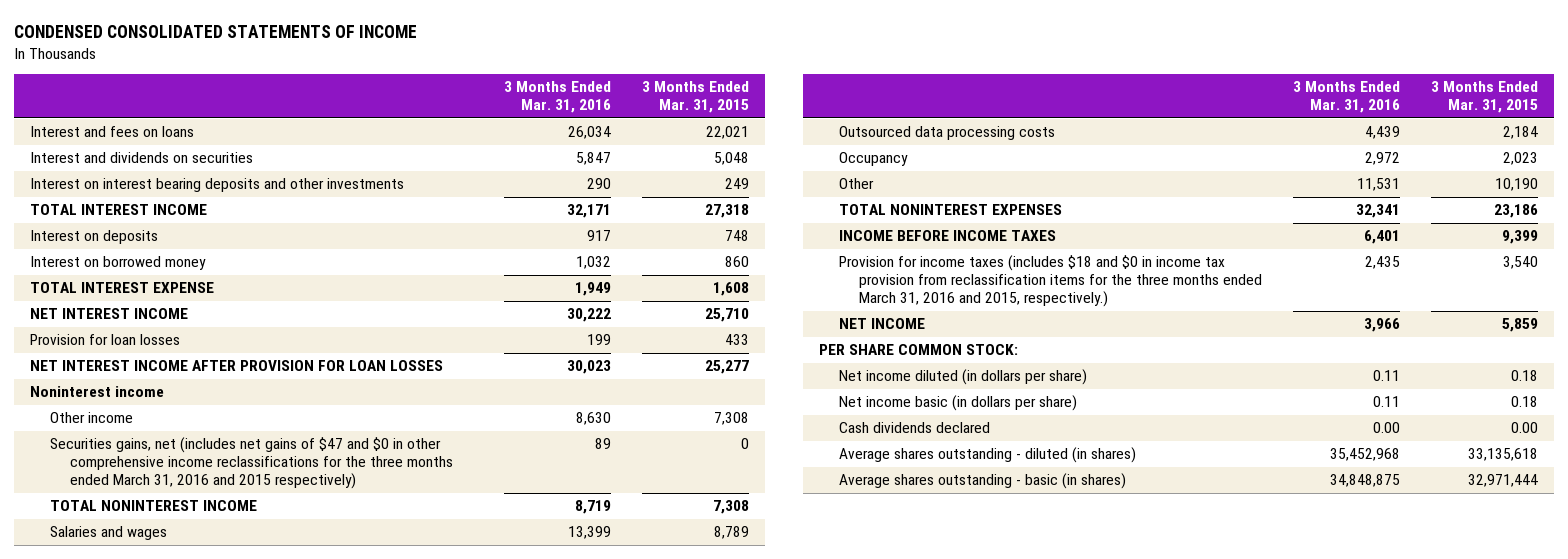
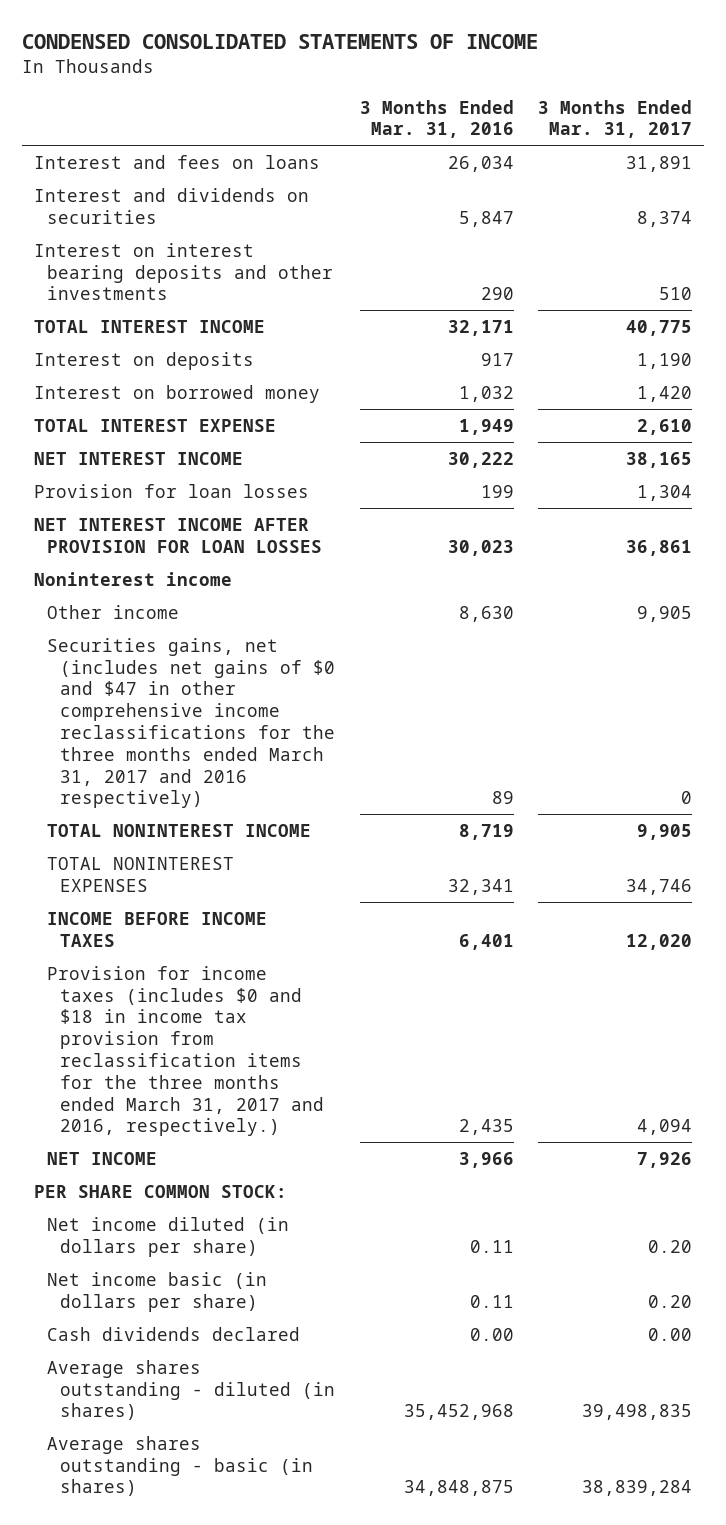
[642,81,750,114] 3 Months Ended Mar. 31, 2015 -> none
none -> [537,99,692,139] 3 Months Ended Mar. 31, 2017
[49,437,453,490] Securities gains, net (includes net gains of $47 and $0 in other comprehensive income reclassifications for the three months ended March 31, 2016 and 2015 respectively) -> [46,637,336,809] Securities gains, net (includes net gains of $0 and $47 in other comprehensive income reclassifications for the three months ended March 31, 2017 and 2016 respectively)
[49,526,167,541] Salaries and wages -> none
[838,126,1055,141] Outsourced data processing costs -> none
[838,152,908,167] Occupancy -> none
[838,178,874,190] Other -> none
[838,255,1263,308] Provision for income taxes (includes $18 and $0 in income tax provision from reclassification items for the three months ended March 31, 2016 and 2015, respectively.) -> [46,965,325,1137] Provision for income taxes (includes $0 and $18 in income tax provision from reclassification items for the three months ended March 31, 2017 and 2016, respectively.)

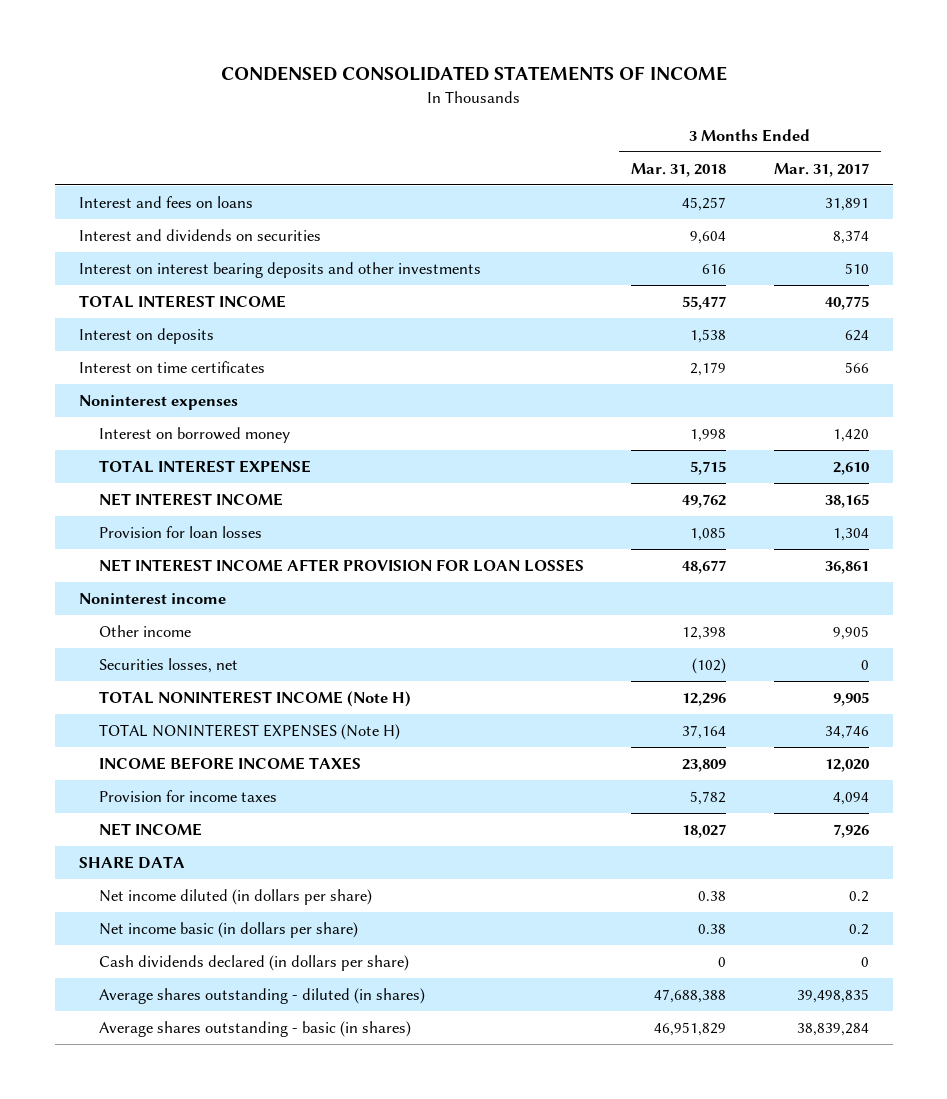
[359,99,514,139] 3 Months Ended Mar. 31, 2016 -> none
none -> [631,162,727,177] Mar. 31, 2018
[636,352,692,369] 1,190 -> [844,329,869,341] 624
none -> [78,360,265,373] Interest on time certificates
none -> [78,394,238,410] Noninterest expenses
[46,637,336,809] Securities gains, net (includes net gains of $0 and $47 in other comprehensive income reclassifications for the three months ended March 31, 2017 and 2016 respectively) -> [98,657,238,673] Securities losses, net
[46,823,311,837] TOTAL NONINTEREST INCOME -> [98,690,411,707] TOTAL NONINTEREST INCOME (Note H)
[46,856,234,892] TOTAL NONINTEREST EXPENSES -> [98,723,400,740] TOTAL NONINTEREST EXPENSES (Note H)
[46,965,325,1137] Provision for income taxes (includes $0 and $18 in income tax provision from reclassification items for the three months ended March 31, 2017 and 2016, respectively.) -> [98,789,277,802] Provision for income taxes
[33,1184,287,1198] PER SHARE COMMON STOCK: -> [78,855,185,869] SHARE DATA
[647,1239,692,1253] 0.20 -> [848,890,869,902] 0.2
[647,1294,692,1308] 0.20 -> [848,923,869,935] 0.2
[46,1326,300,1341] Cash dividends declared -> [98,954,409,971] Cash dividends declared (in dollars per share)
[647,1327,692,1341] 0.00 -> [860,956,869,967] 0

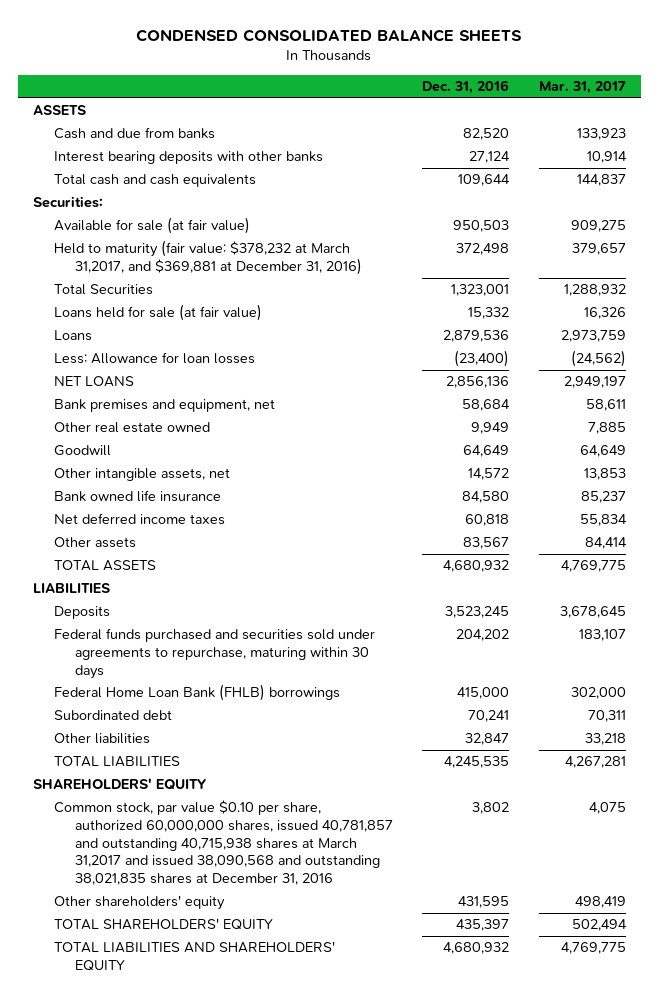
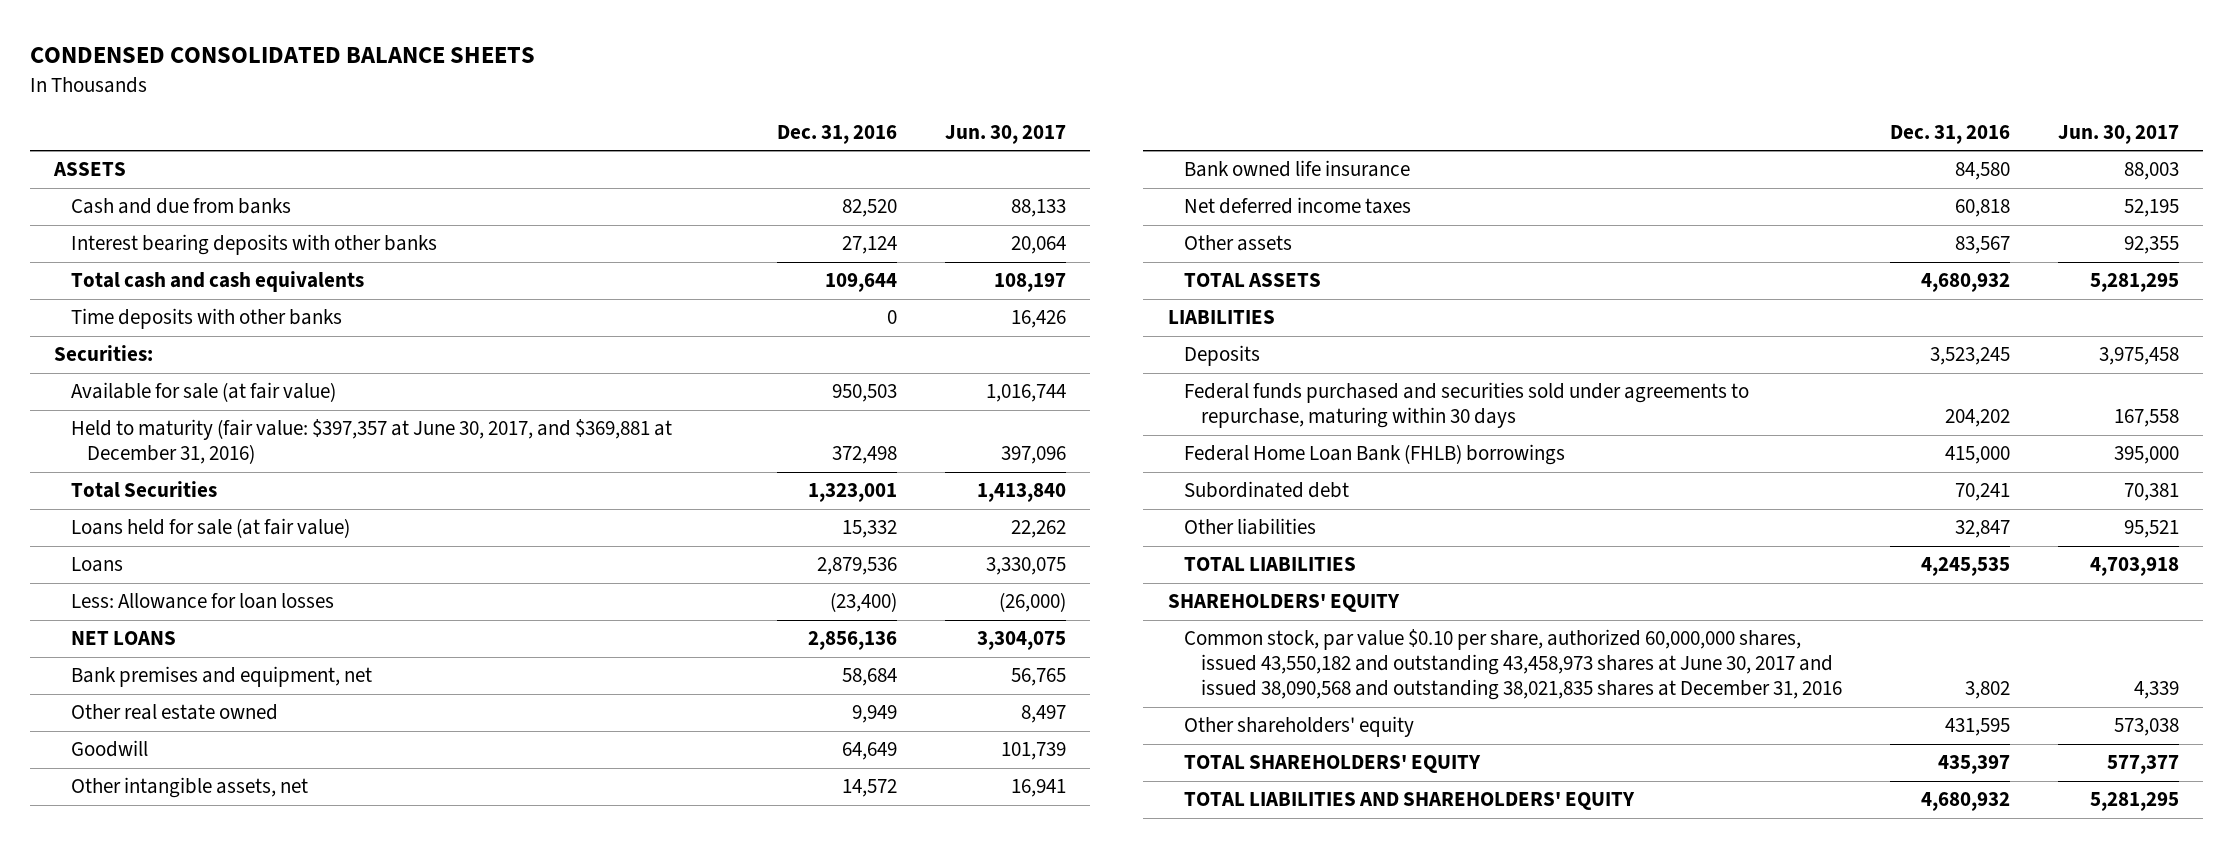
[538,81,626,95] Mar. 31, 2017 -> none
none -> [945,124,1067,144] Jun. 30, 2017
none -> [70,308,342,330] Time deposits with other banks
[53,240,362,276] Held to maturity (fair value: $378,232 at March 31,2017, and $369,881 at December 31, 2016) -> [70,419,672,465] Held to maturity (fair value: $397,357 at June 30, 2017, and $369,881 at December 31, 2016)
[53,800,393,886] Common stock, par value $0.10 per share, authorized 60,000,000 shares, issued 40,781,857 and outstanding 40,715,938 shares at March 31,2017 and issued 38,090,568 and outstanding 38,021,835 shares at December 31, 2016 -> [1184,629,1842,701] Common stock, par value $0.10 per share, authorized 60,000,000 shares, issued 43,550,182 and outstanding 43,458,973 shares at June 30, 2017 and issued 38,090,568 and outstanding 38,021,835 shares at December 31, 2016

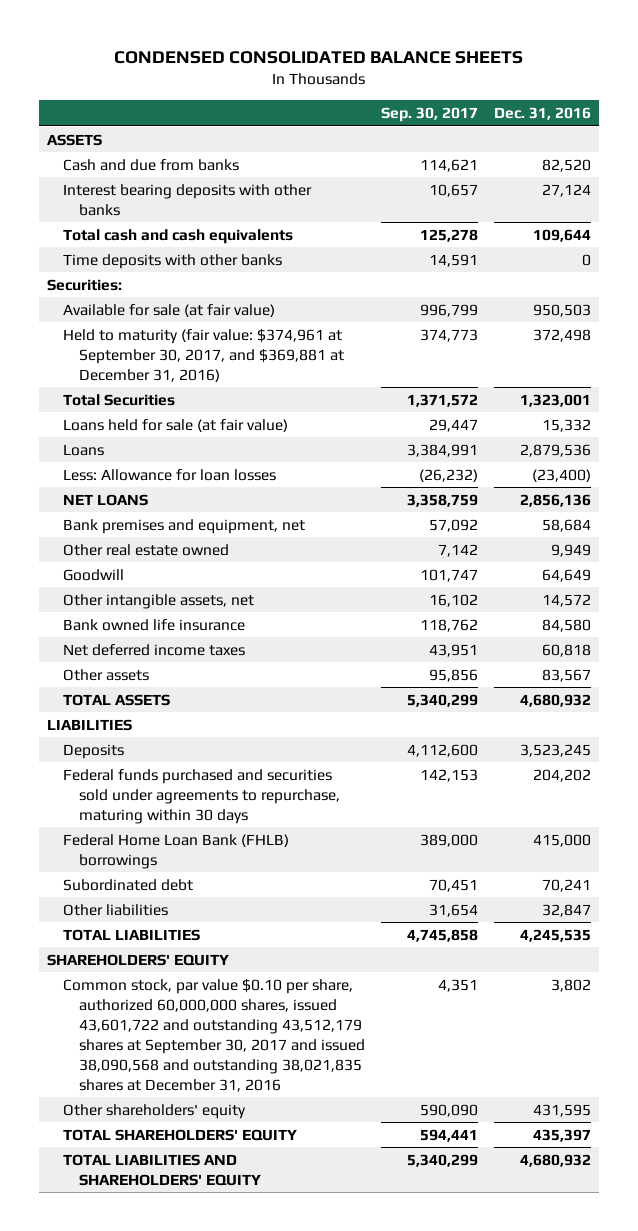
[945,124,1067,144] Jun. 30, 2017 -> none
none -> [380,107,478,123] Sep. 30, 2017
[70,419,672,465] Held to maturity (fair value: $397,357 at June 30, 2017, and $369,881 at December 31, 2016) -> [62,328,344,382] Held to maturity (fair value: $374,961 at September 30, 2017, and $369,881 at December 31, 2016)
[1184,629,1842,701] Common stock, par value $0.10 per share, authorized 60,000,000 shares, issued 43,550,182 and outstanding 43,458,973 shares at June 30, 2017 and issued 38,090,568 and outstanding 38,021,835 shares at December 31, 2016 -> [62,978,365,1092] Common stock, par value $0.10 per share, authorized 60,000,000 shares, issued 43,601,722 and outstanding 43,512,179 shares at September 30, 2017 and issued 38,090,568 and outstanding 38,021,835 shares at December 31, 2016

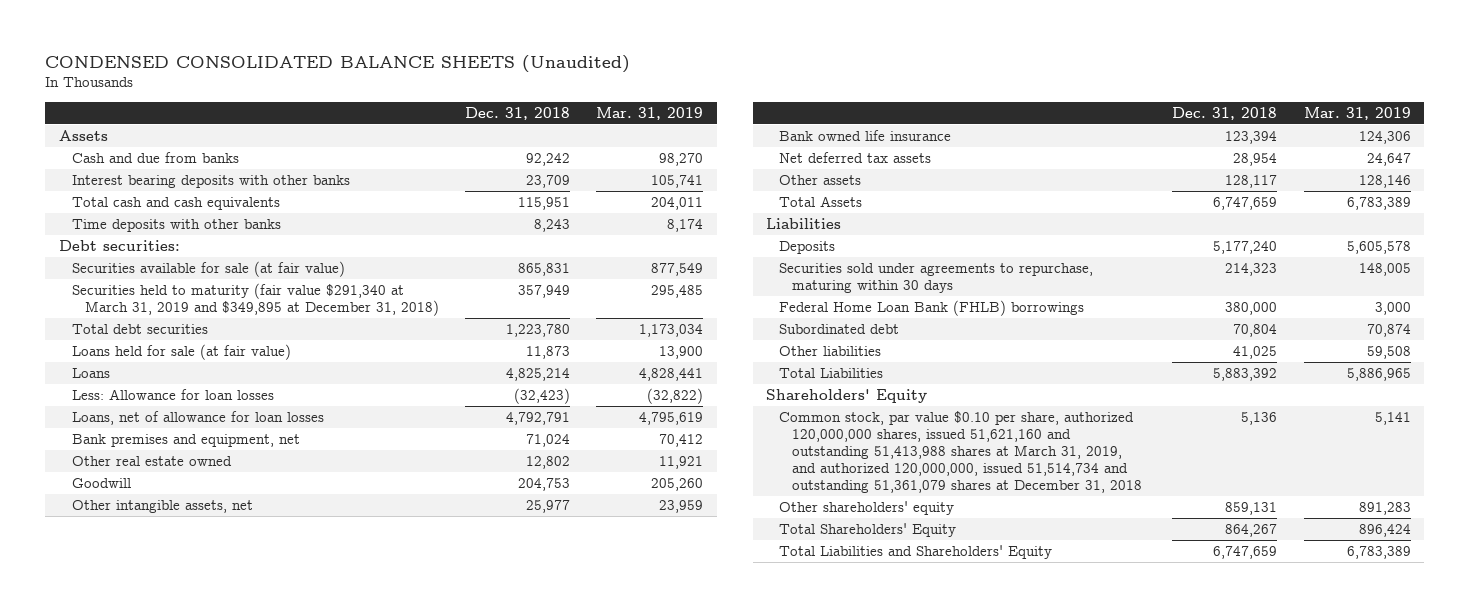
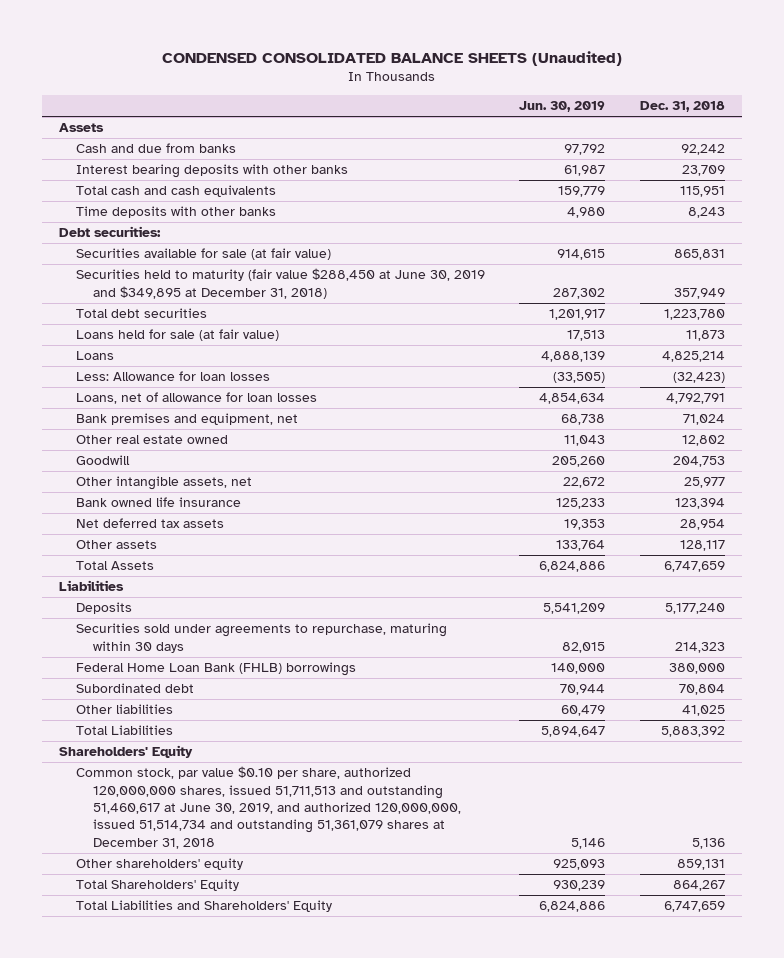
[596,106,704,120] Mar. 31, 2019 -> none
none -> [519,100,606,112] Jun. 30, 2019
[71,283,439,317] Securities held to maturity (fair value $291,340 at March 31, 2019 and $349,895 at December 31, 2018) -> [76,268,486,299] Securities held to maturity (fair value $288,450 at June 30, 2019 and $349,895 at December 31, 2018)
[778,411,1143,493] Common stock, par value $0.10 per share, authorized 120,000,000 shares, issued 51,621,160 and outstanding 51,413,988 shares at March 31, 2019, and authorized 120,000,000, issued 51,514,734 and outstanding 51,361,079 shares at December 31, 2018 -> [76,766,462,849] Common stock, par value $0.10 per share, authorized 120,000,000 shares, issued 51,711,513 and outstanding 51,460,617 at June 30, 2019, and authorized 120,000,000, issued 51,514,734 and outstanding 51,361,079 shares at December 31, 2018

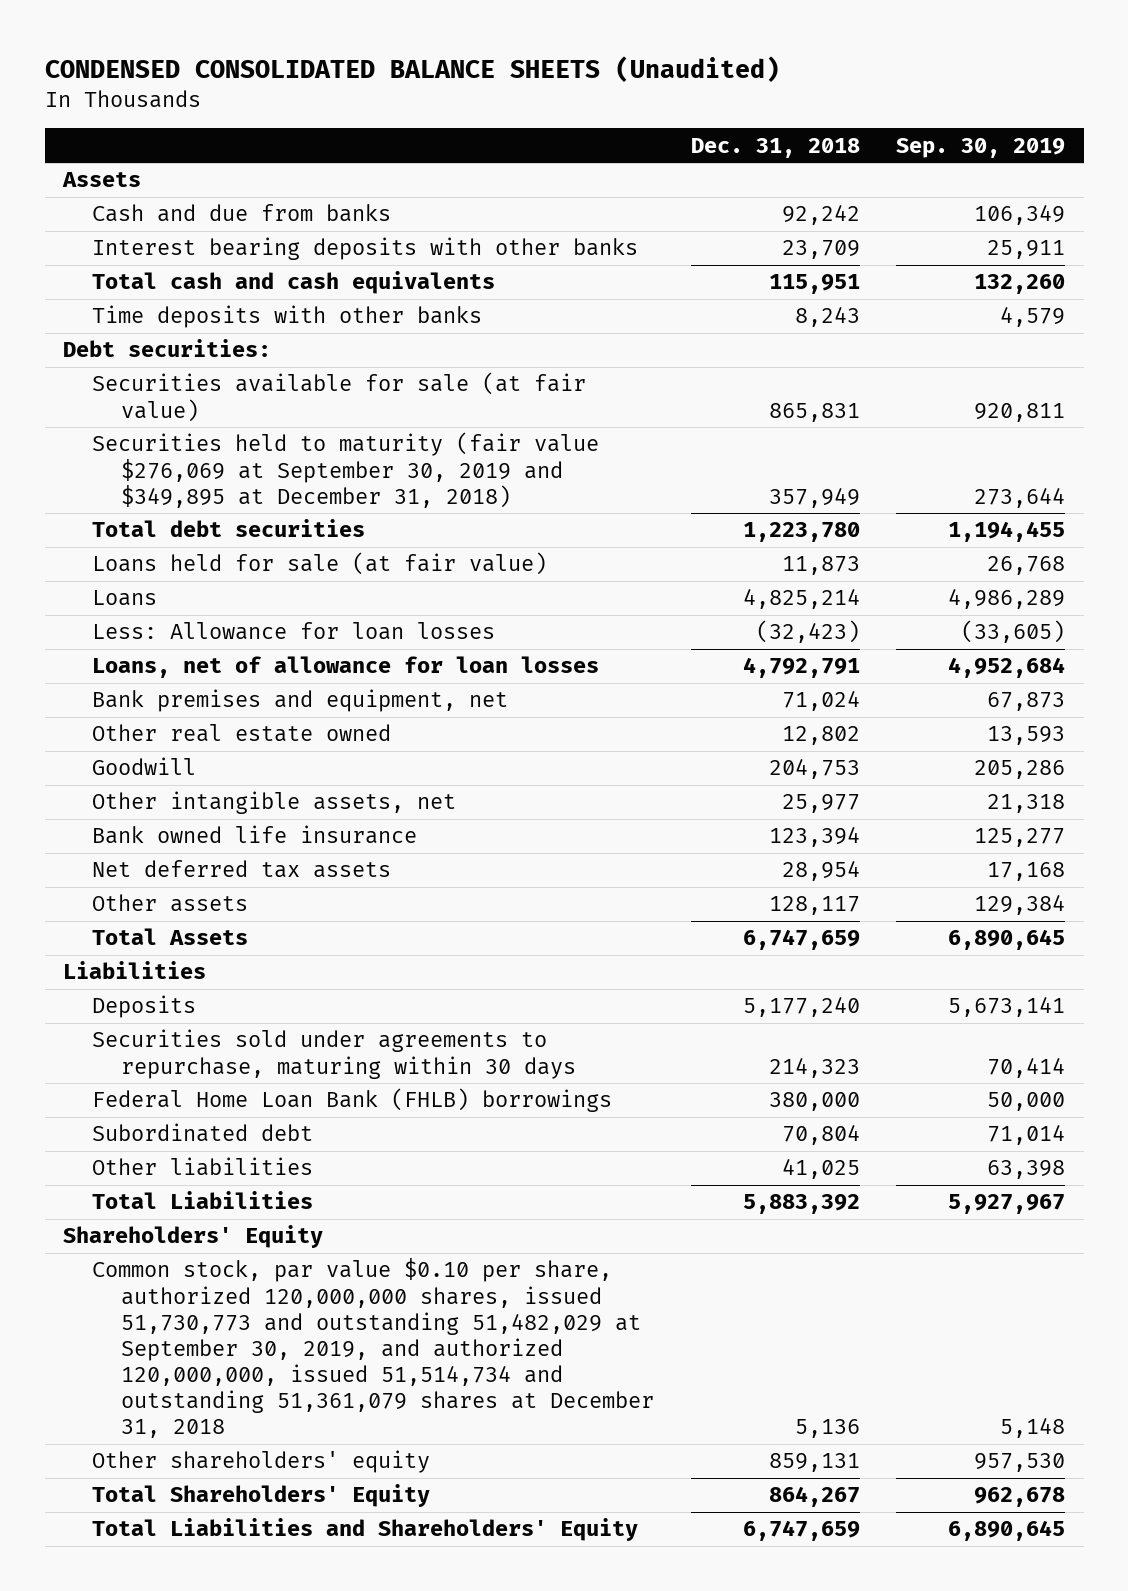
[519,100,606,112] Jun. 30, 2019 -> none
none -> [896,137,1066,158] Sep. 30, 2019
[76,268,486,299] Securities held to maturity (fair value $288,450 at June 30, 2019 and $349,895 at December 31, 2018) -> [91,432,599,508] Securities held to maturity (fair value $276,069 at September 30, 2019 and $349,895 at December 31, 2018)
[76,766,462,849] Common stock, par value $0.10 per share, authorized 120,000,000 shares, issued 51,711,513 and outstanding 51,460,617 at June 30, 2019, and authorized 120,000,000, issued 51,514,734 and outstanding 51,361,079 shares at December 31, 2018 -> [91,1258,654,1439] Common stock, par value $0.10 per share, authorized 120,000,000 shares, issued 51,730,773 and outstanding 51,482,029 at September 30, 2019, and authorized 120,000,000, issued 51,514,734 and outstanding 51,361,079 shares at December 31, 2018

